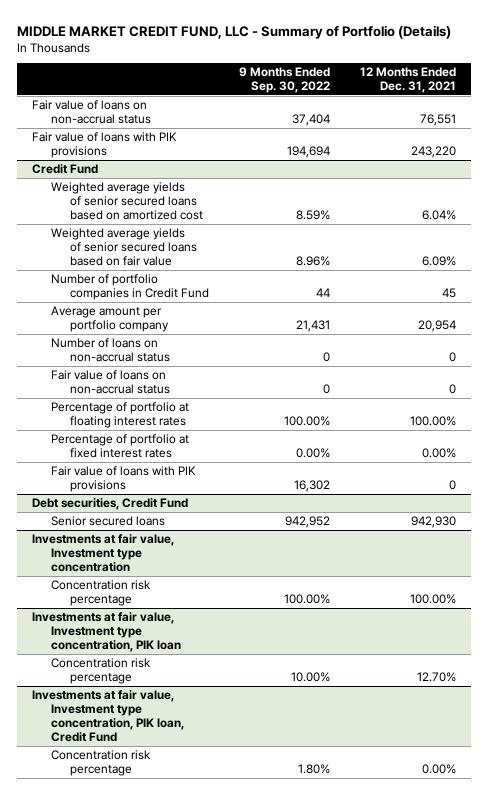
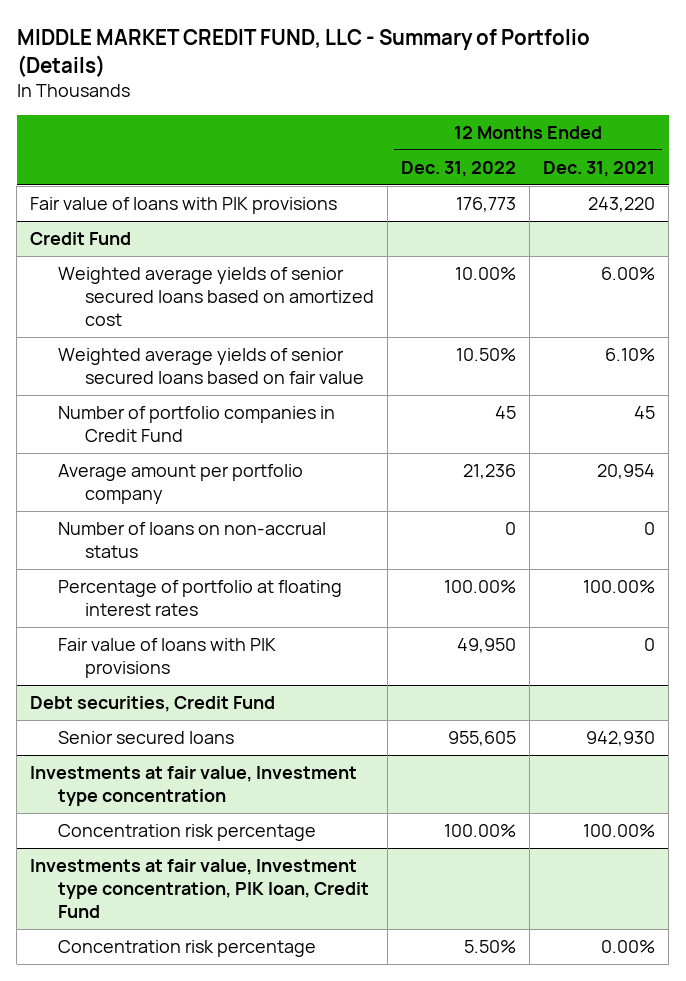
[239,67,331,94] 9 Months Ended Sep. 30, 2022 -> none
none -> [401,160,517,177] Dec. 31, 2022
[32,99,152,124] Fair value of loans on non-accrual status -> none
[422,209,457,220] 6.04% -> [601,267,656,281] 6.00%
[422,255,457,266] 6.09% -> [605,348,656,362] 6.10%
[51,369,170,394] Fair value of loans on non-accrual status -> none
[51,433,190,458] Percentage of portfolio at fixed interest rates -> none
[32,611,182,652] Investments at fair value, Investment type concentration, PIK loan -> none
[51,657,152,684] Concentration risk percentage -> none

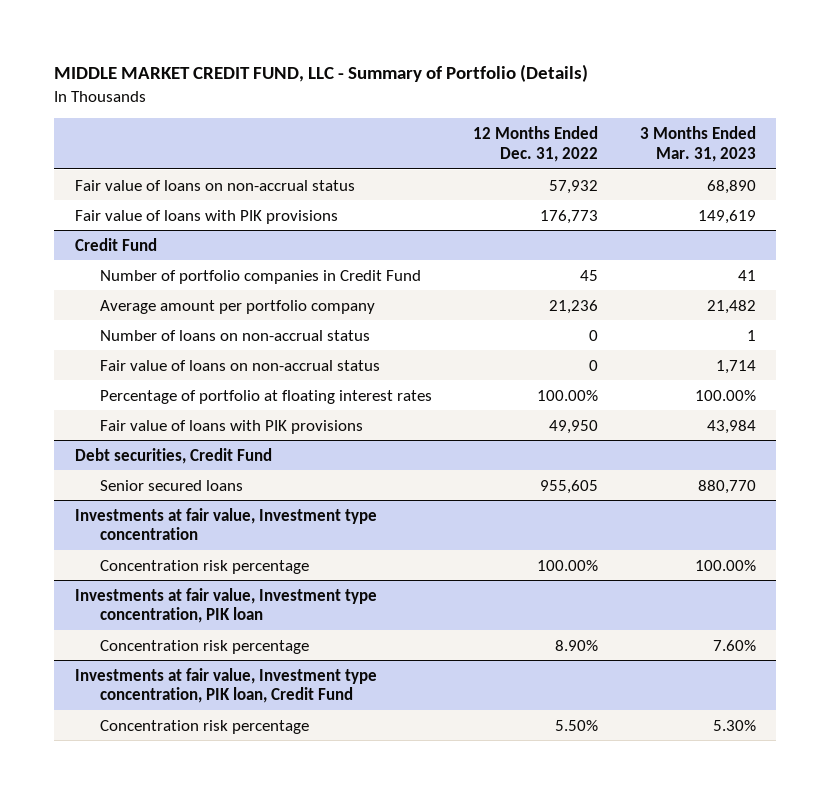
[543,160,656,177] Dec. 31, 2021 -> none
none -> [639,126,756,162] 3 Months Ended Mar. 31, 2023
none -> [74,179,355,191] Fair value of loans on non-accrual status
[57,267,374,327] Weighted average yields of senior secured loans based on amortized cost -> none
[57,348,364,385] Weighted average yields of senior secured loans based on fair value -> none
none -> [99,359,380,371] Fair value of loans on non-accrual status
none -> [74,587,377,624] Investments at fair value, Investment type concentration, PIK loan
none -> [99,639,309,654] Concentration risk percentage

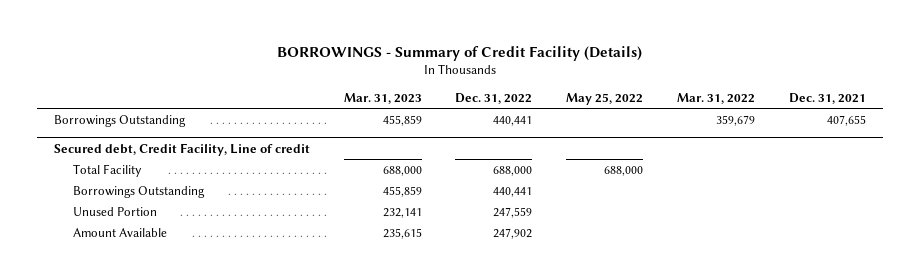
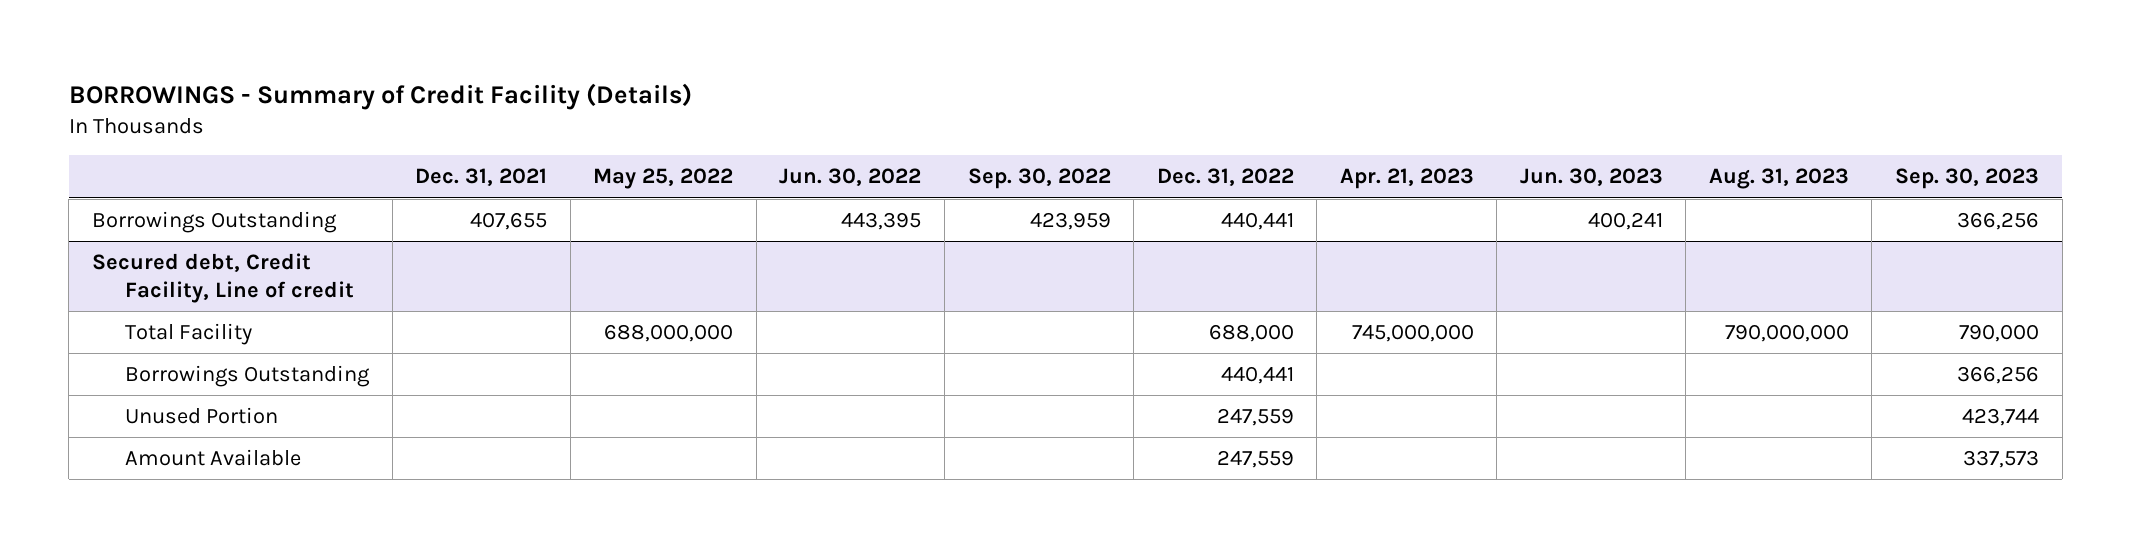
[343,92,422,104] Mar. 31, 2023 -> none
[676,92,755,104] Mar. 31, 2022 -> none
none -> [779,168,922,187] Jun. 30, 2022
none -> [967,168,1111,190] Sep. 30, 2022
none -> [1339,168,1474,190] Apr. 21, 2023
none -> [1519,168,1663,187] Jun. 30, 2023
none -> [1708,168,1849,190] Aug. 31, 2023
none -> [1894,168,2039,190] Sep. 30, 2023
[604,165,644,176] 688,000 -> [604,324,734,343] 688,000,000
[493,227,533,239] 247,902 -> [1216,450,1294,469] 247,559

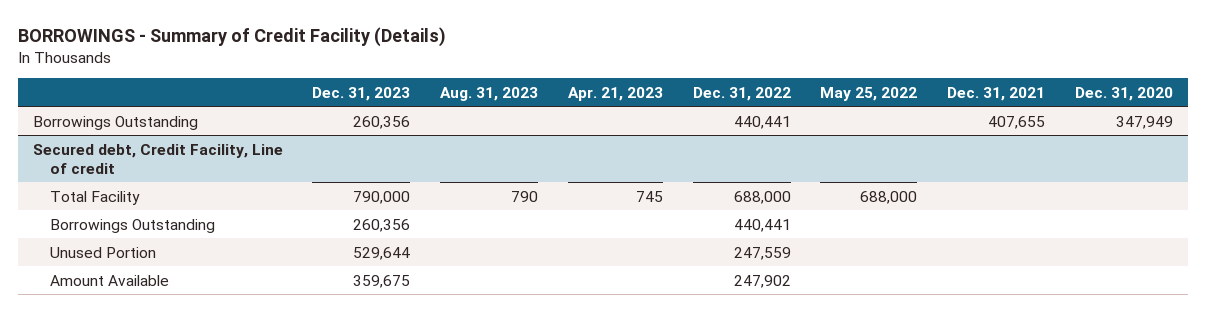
[779,168,922,187] Jun. 30, 2022 -> none
[967,168,1111,190] Sep. 30, 2022 -> none
[1519,168,1663,187] Jun. 30, 2023 -> none
[1894,168,2039,190] Sep. 30, 2023 -> none
none -> [312,86,411,101] Dec. 31, 2023
none -> [1074,86,1173,101] Dec. 31, 2020
[604,324,734,343] 688,000,000 -> [860,190,918,204] 688,000
[1351,324,1474,343] 745,000,000 -> [635,190,663,202] 745
[1724,324,1849,343] 790,000,000 -> [511,190,539,202] 790
[1216,450,1294,469] 247,559 -> [733,274,791,288] 247,902

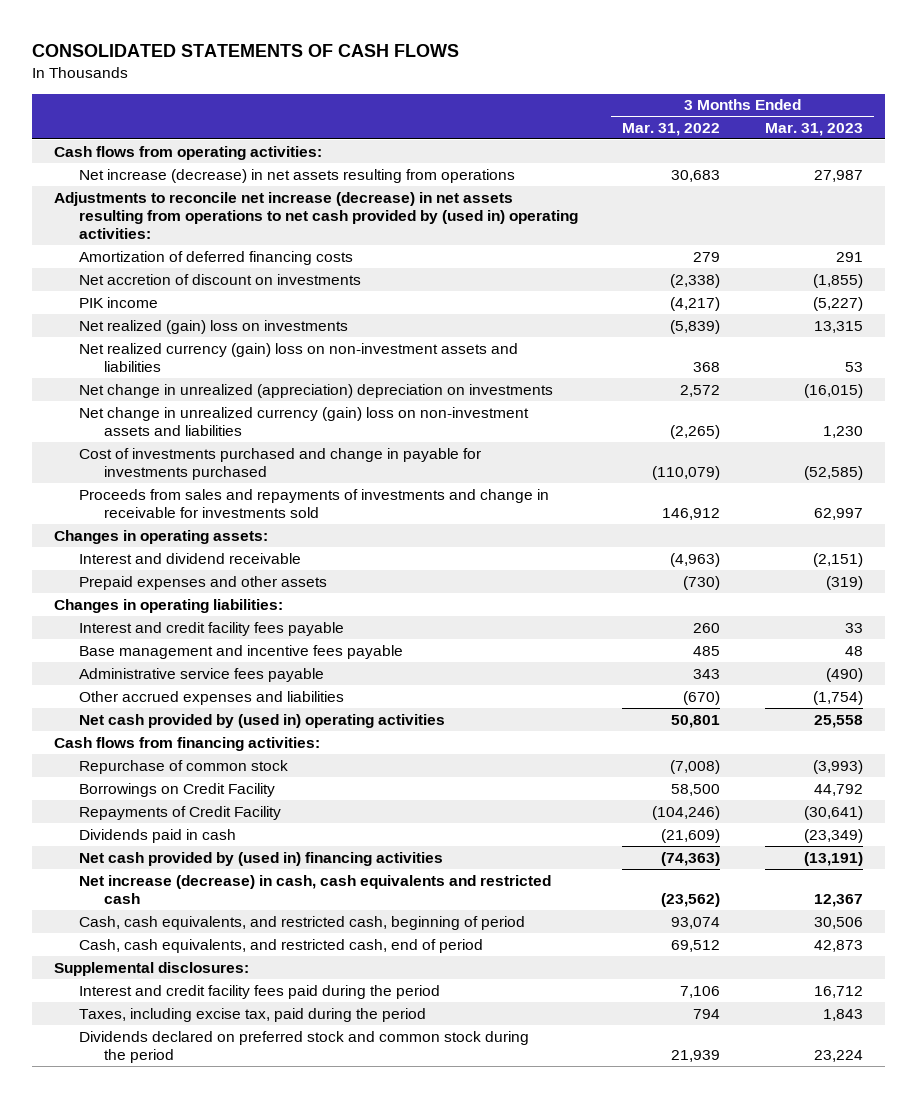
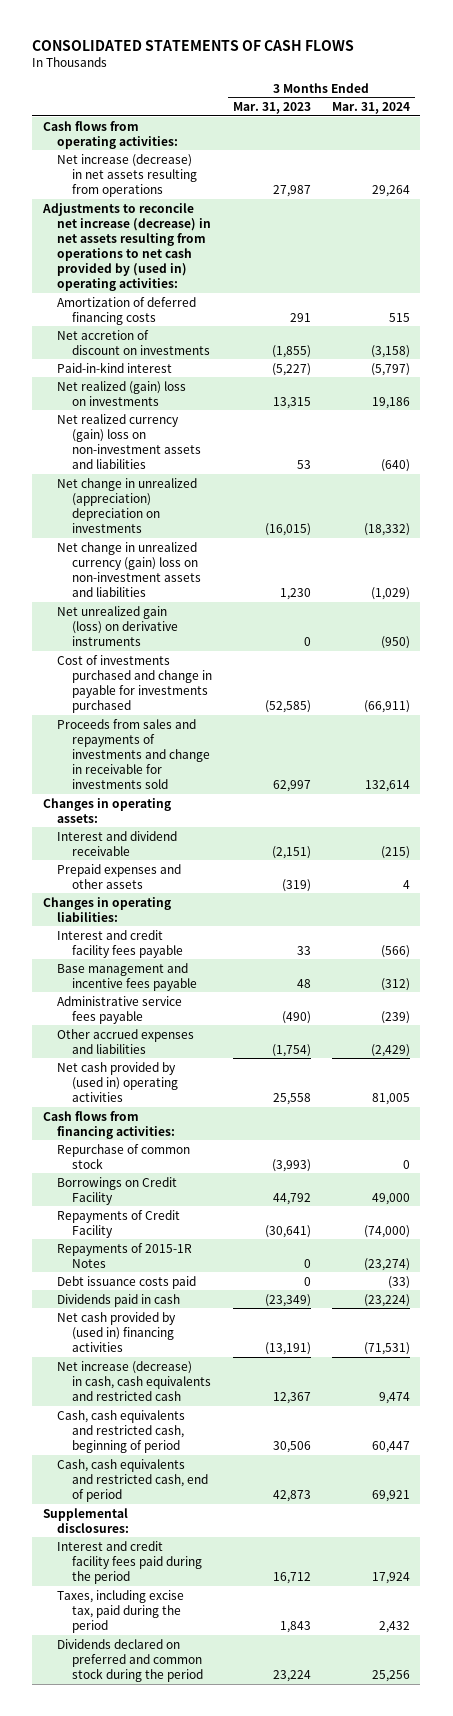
[622,122,721,136] Mar. 31, 2022 -> none
none -> [331,102,410,115] Mar. 31, 2024
[79,296,159,308] PIK income -> [57,361,173,373] Paid-in-kind interest
none -> [57,605,179,646] Net unrealized gain (loss) on derivative instruments
none -> [57,1242,193,1268] Repayments of 2015-1R Notes
none -> [57,1275,197,1289] Debt issuance costs paid
[79,915,526,930] Cash, cash equivalents, and restricted cash, beginning of period -> [57,1409,186,1453] Cash, cash equivalents and restricted cash, beginning of period
[79,938,484,953] Cash, cash equivalents, and restricted cash, end of period -> [57,1458,209,1502] Cash, cash equivalents and restricted cash, end of period
[79,1030,530,1063] Dividends declared on preferred stock and common stock during the period -> [57,1638,204,1682] Dividends declared on preferred and common stock during the period

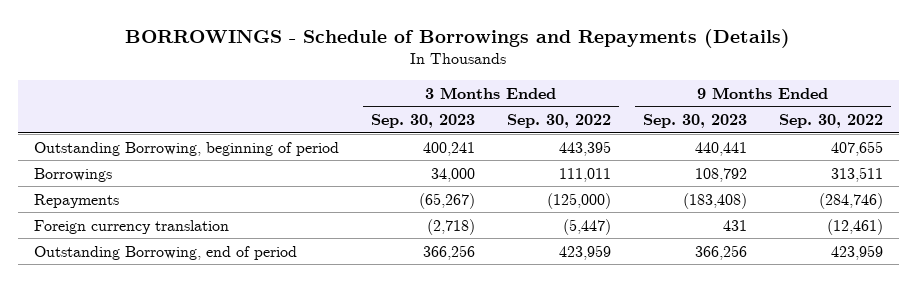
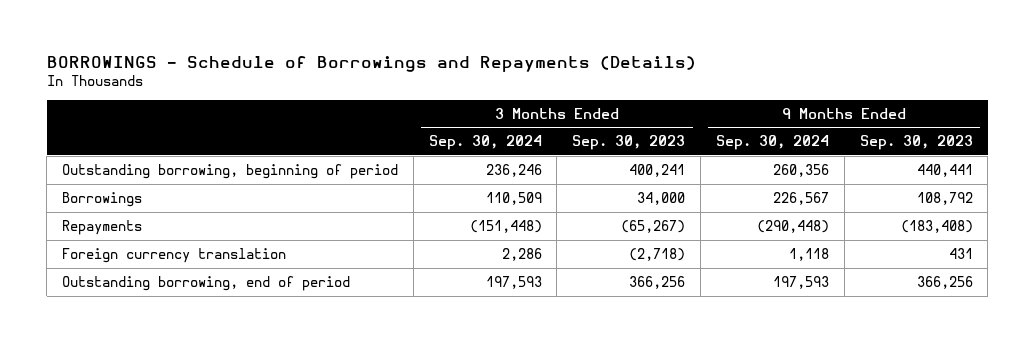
[506,114,611,129] Sep. 30, 2022 -> none
[779,114,884,129] Sep. 30, 2022 -> none
none -> [428,135,542,151] Sep. 30, 2024
none -> [715,135,829,151] Sep. 30, 2024
[33,141,339,156] Outstanding Borrowing, beginning of period -> [61,163,398,179] Outstanding borrowing, beginning of period
[33,245,297,260] Outstanding Borrowing, end of period -> [61,275,350,291] Outstanding borrowing, end of period

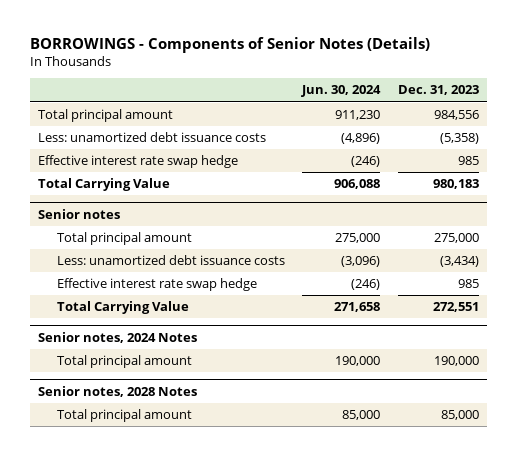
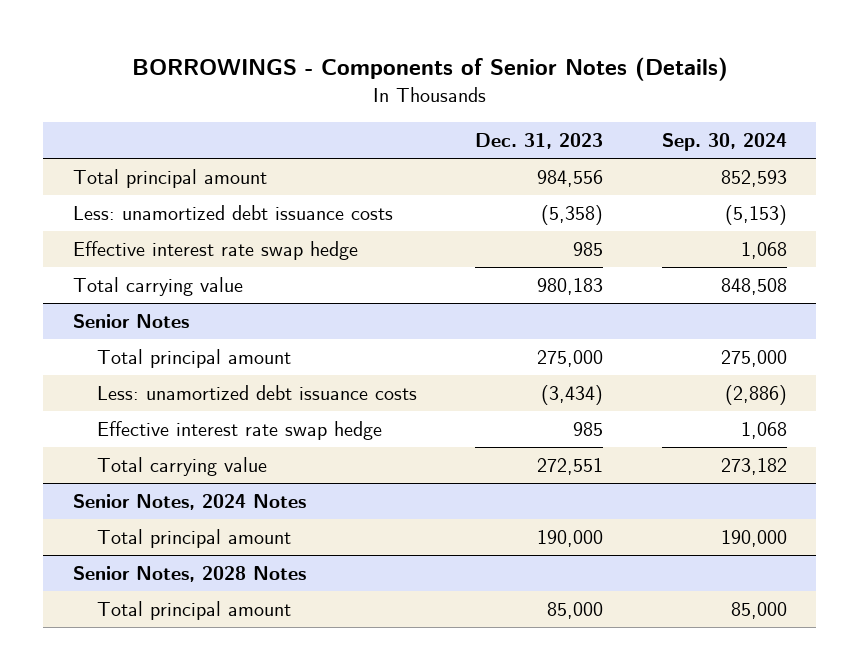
[301,85,382,98] Jun. 30, 2024 -> none
none -> [661,133,787,152] Sep. 30, 2024
[38,178,171,192] Total Carrying Value -> [72,277,243,297] Total carrying value
[38,208,121,219] Senior notes -> [72,314,189,329] Senior Notes
[57,301,190,315] Total Carrying Value -> [96,457,267,477] Total carrying value
[38,331,198,343] Senior notes, 2024 Notes -> [72,494,306,511] Senior Notes, 2024 Notes
[38,385,198,397] Senior notes, 2028 Notes -> [72,566,306,583] Senior Notes, 2028 Notes

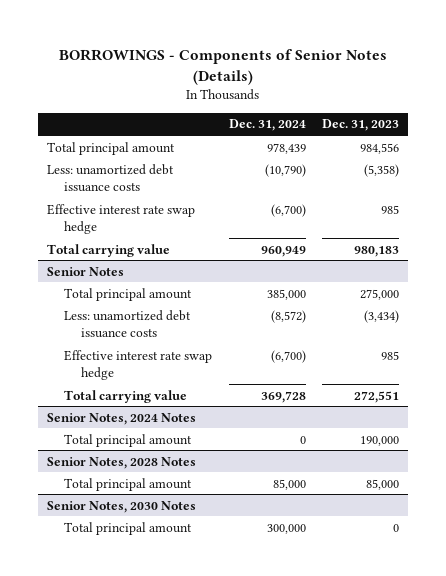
[661,133,787,152] Sep. 30, 2024 -> none
none -> [228,119,306,132] Dec. 31, 2024
none -> [46,500,196,513] Senior Notes, 2030 Notes
none -> [64,521,193,535] Total principal amount

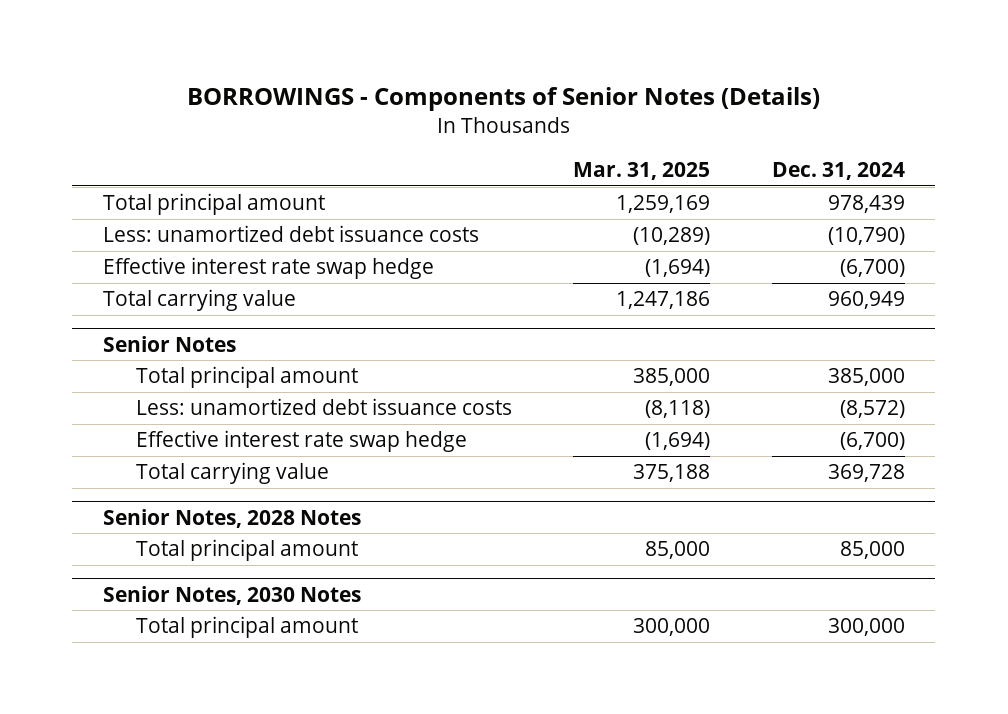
[322,119,400,132] Dec. 31, 2023 -> none
none -> [573,162,711,181] Mar. 31, 2025
[46,412,196,425] Senior Notes, 2024 Notes -> none
[64,433,193,447] Total principal amount -> none

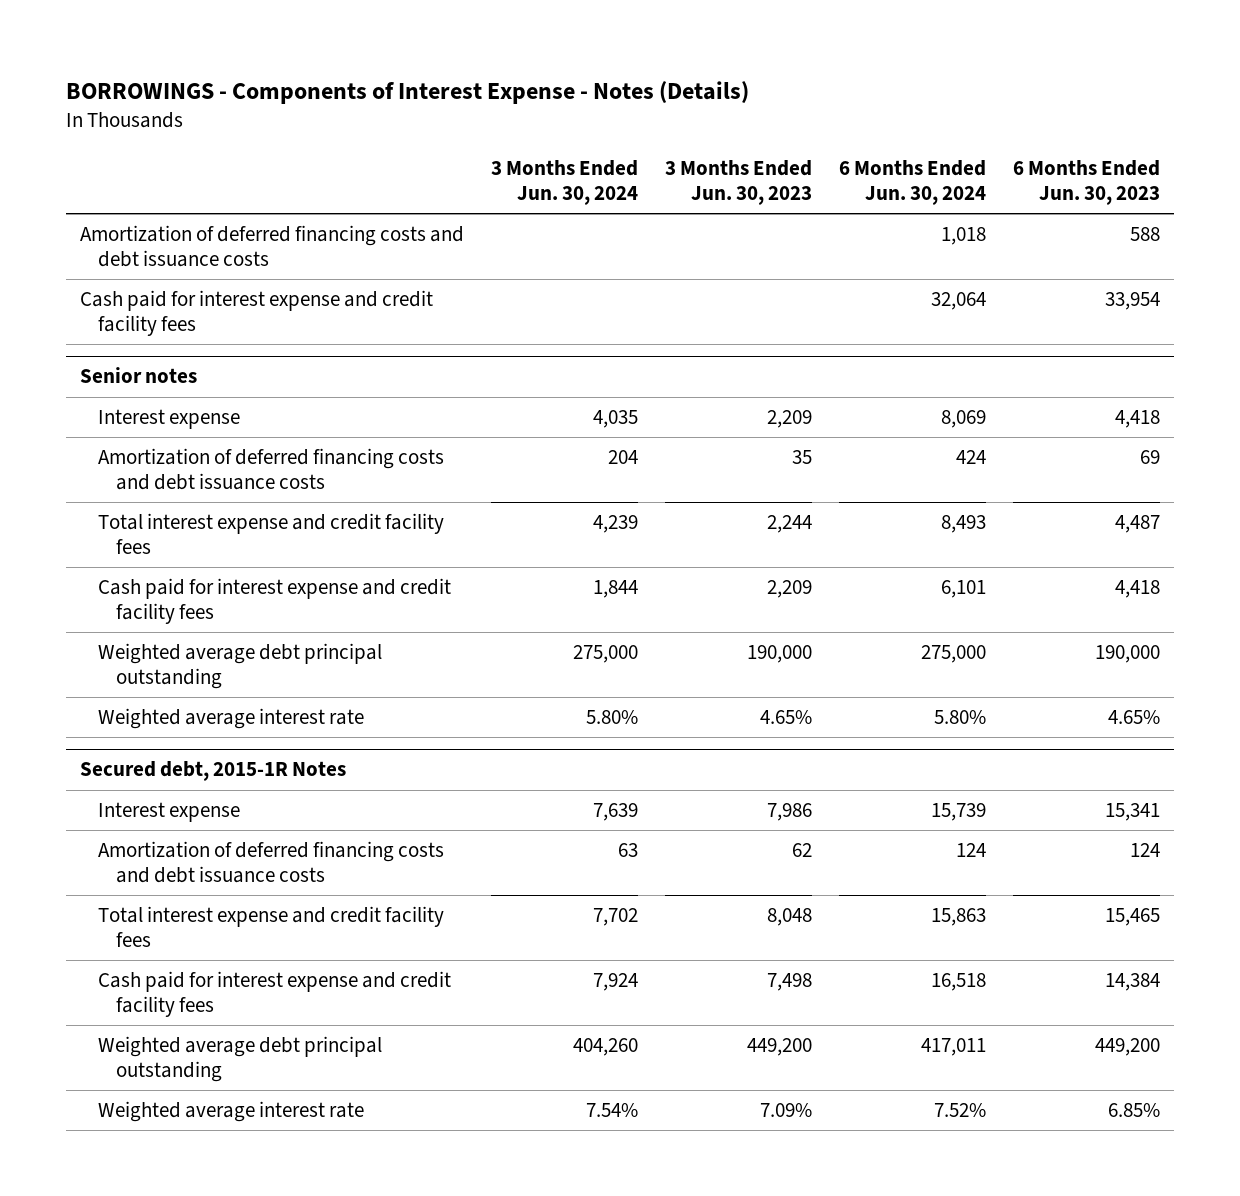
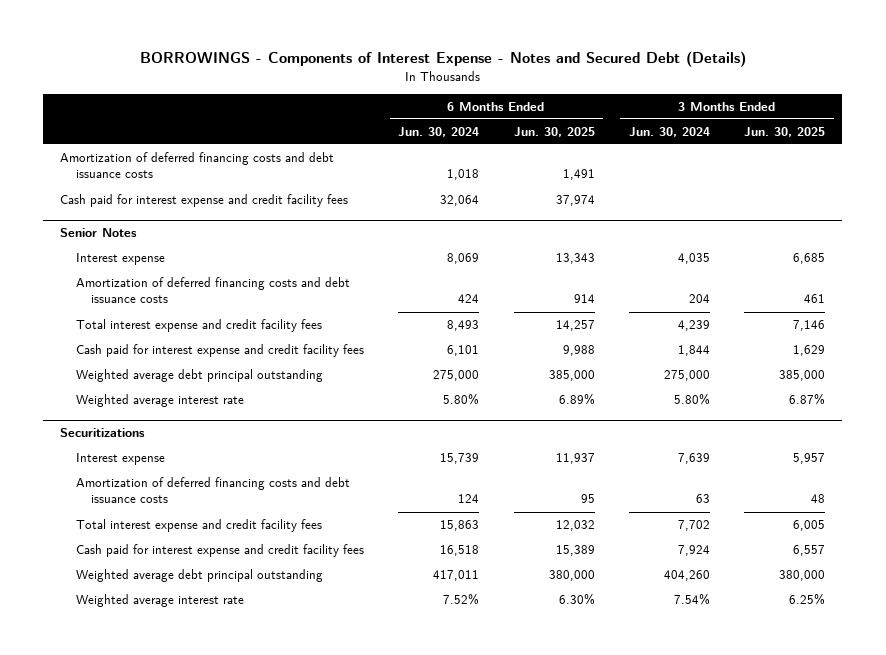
[66,80,750,104] BORROWINGS - Components of Interest Expense - Notes (Details) -> [139,51,746,68] BORROWINGS - Components of Interest Expense - Notes and Secured Debt (Details)
[665,160,813,206] 3 Months Ended Jun. 30, 2023 -> none
[1013,160,1161,206] 6 Months Ended Jun. 30, 2023 -> none
none -> [513,126,595,137] Jun. 30, 2025
none -> [744,126,826,137] Jun. 30, 2025
[79,367,197,384] Senior notes -> [60,228,138,238] Senior Notes
[79,761,346,782] Secured debt, 2015-1R Notes -> none
none -> [60,428,146,438] Securitizations

